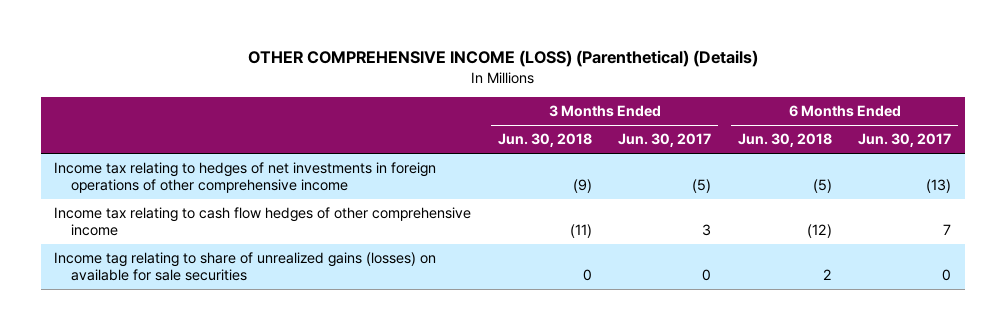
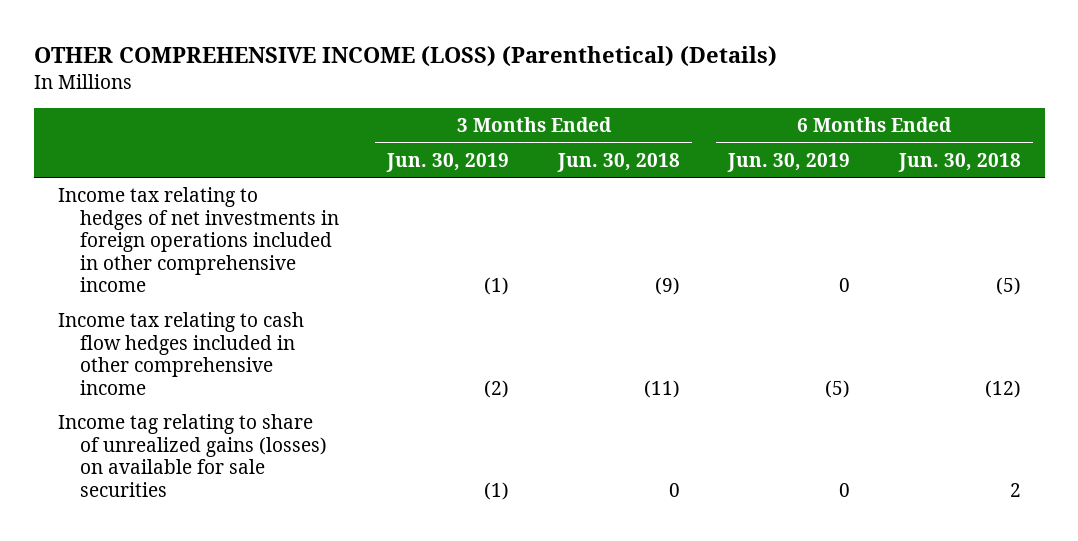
[618,133,712,148] Jun. 30, 2017 -> none
[858,133,952,148] Jun. 30, 2017 -> none
none -> [386,152,510,172] Jun. 30, 2019
none -> [727,152,851,172] Jun. 30, 2019
[54,162,437,194] Income tax relating to hedges of net investments in foreign operations of other comprehensive income -> [57,187,340,293] Income tax relating to hedges of net investments in foreign operations included in other comprehensive income
[54,207,472,237] Income tax relating to cash flow hedges of other comprehensive income -> [57,312,304,395] Income tax relating to cash flow hedges included in other comprehensive income

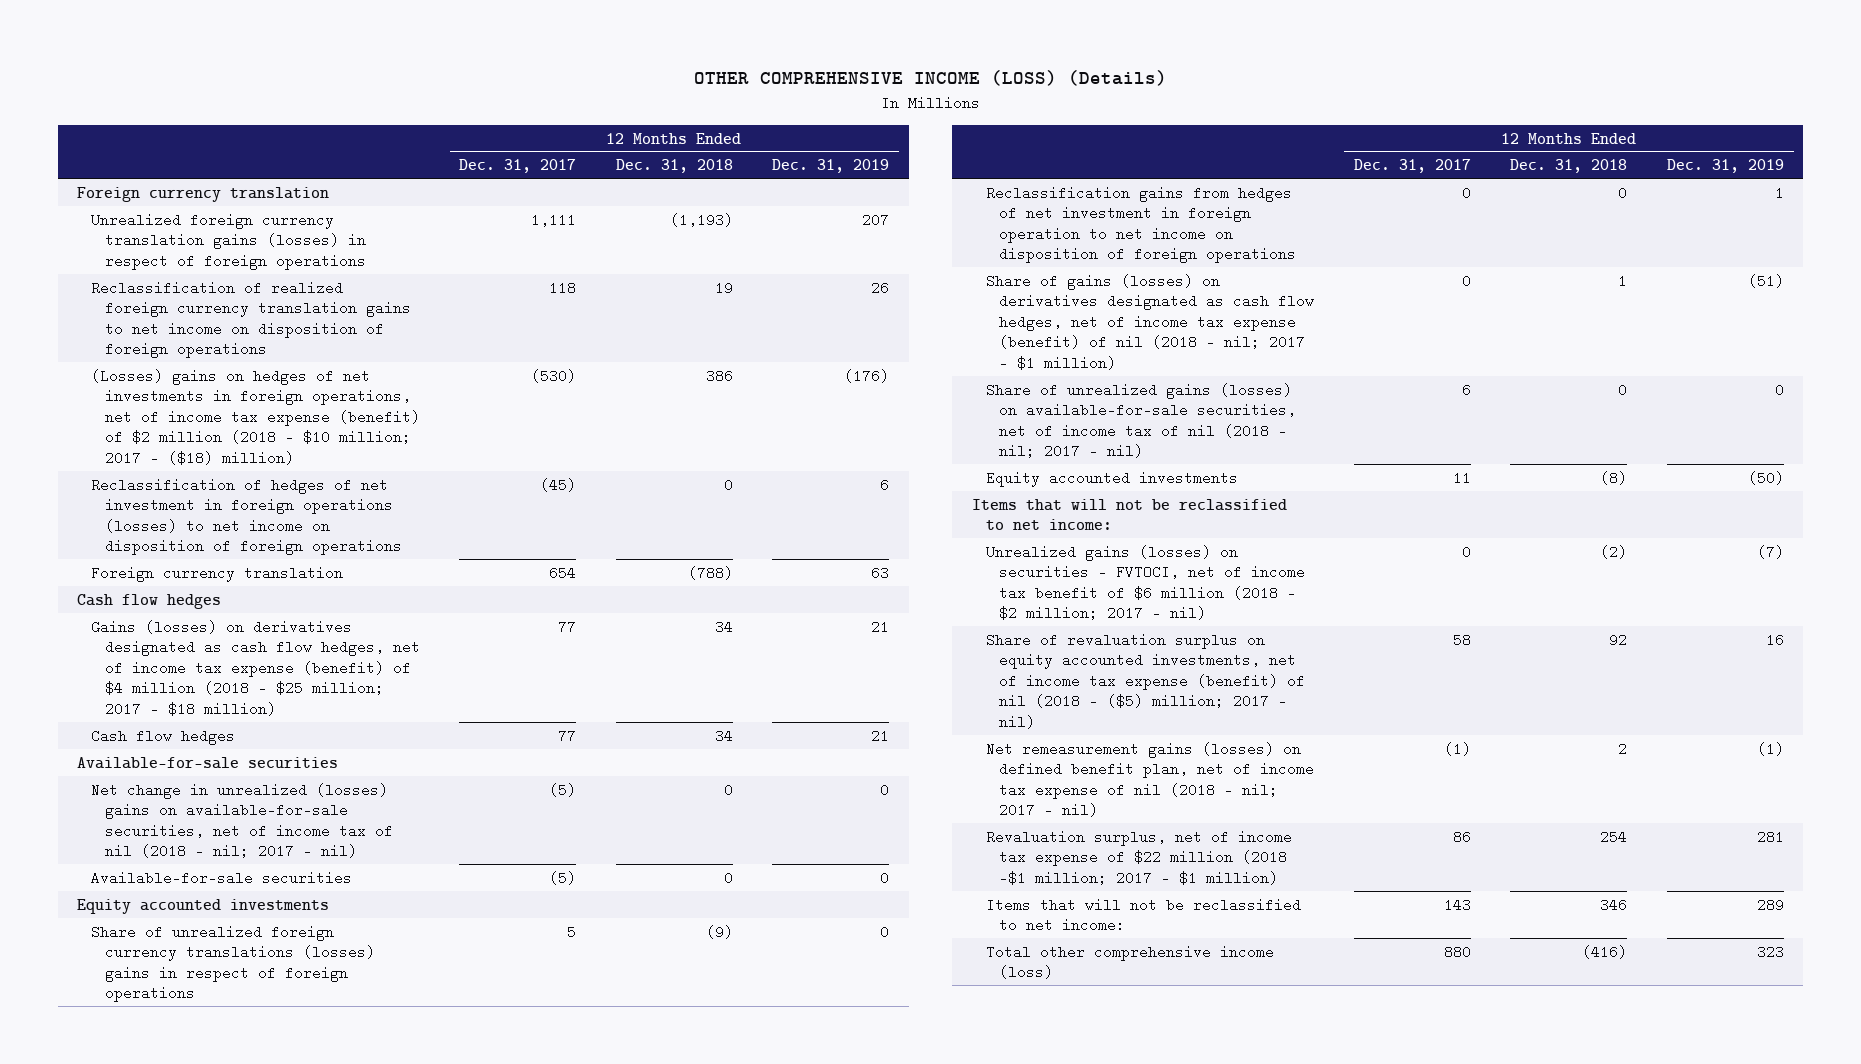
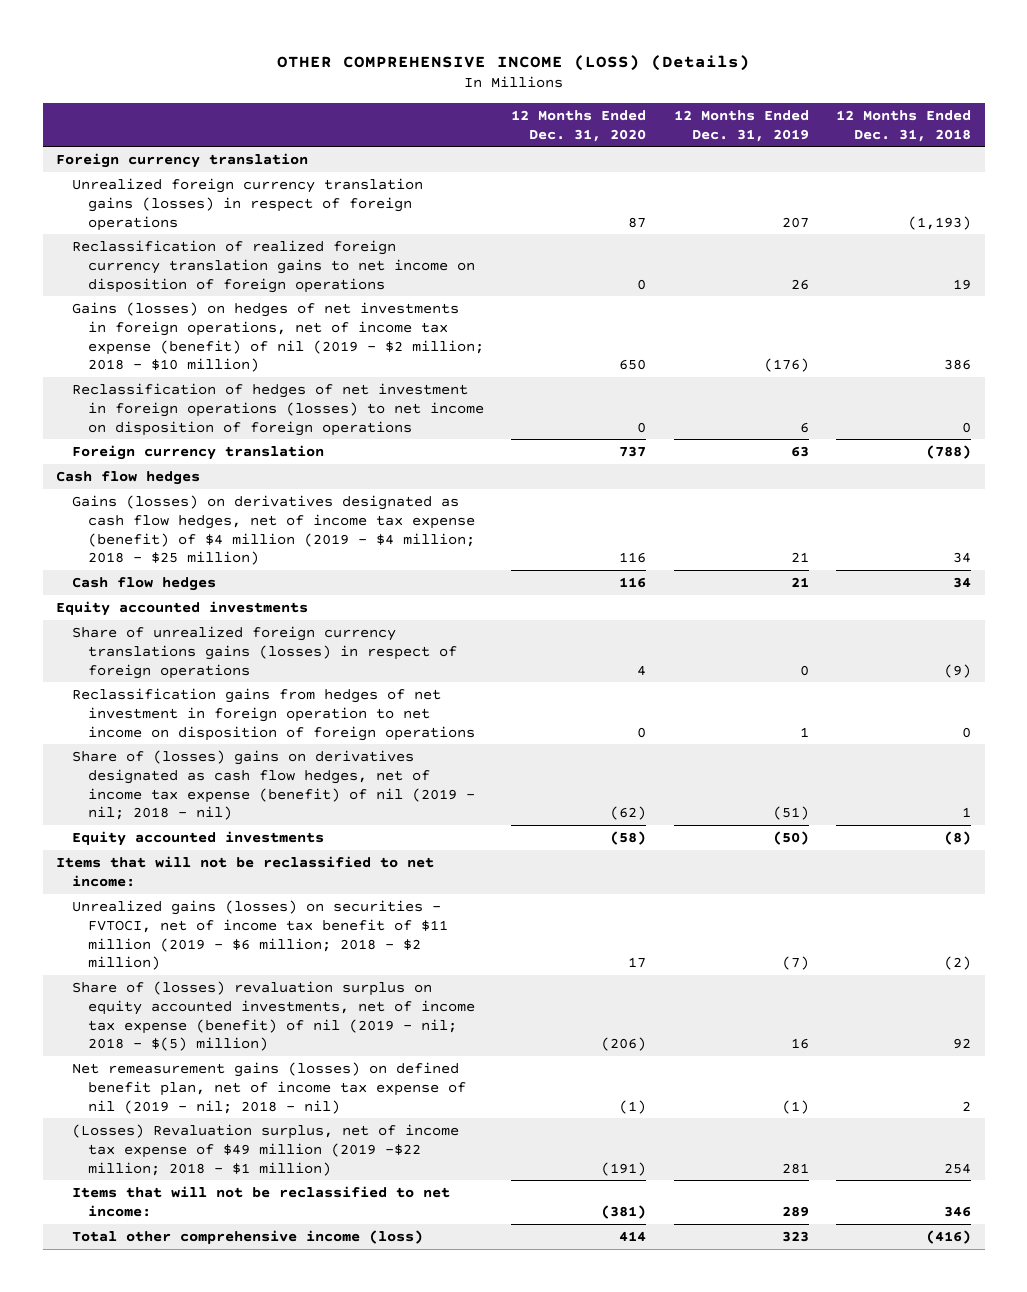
[459,159,577,174] Dec. 31, 2017 -> none
none -> [511,109,647,142] 12 Months Ended Dec. 31, 2020
[91,368,420,465] (Losses) gains on hedges of net investments in foreign operations, net of income tax expense (benefit) of $2 million (2018 - $10 million; 2017 - ($18) million) -> [72,301,485,373] Gains (losses) on hedges of net investments in foreign operations, net of income tax expense (benefit) of nil (2019 - $2 million; 2018 - $10 million)
[91,619,420,716] Gains (losses) on derivatives designated as cash flow hedges, net of income tax expense (benefit) of $4 million (2018 - $25 million; 2017 - $18 million) -> [72,494,476,566] Gains (losses) on derivatives designated as cash flow hedges, net of income tax expense (benefit) of $4 million (2019 - $4 million; 2018 - $25 million)
[77,756,339,769] Available-for-sale securities -> none
[91,782,393,859] Net change in unrealized (losses) gains on available-for-sale securities, net of income tax of nil (2018 - nil; 2017 - nil) -> none
[91,870,353,885] Available-for-sale securities -> none
[91,924,375,1003] Share of unrealized foreign currency translations (losses) gains in respect of foreign operations -> [72,625,458,679] Share of unrealized foreign currency translations gains (losses) in respect of foreign operations
[985,382,1297,459] Share of unrealized gains (losses) on available-for-sale securities, net of income tax of nil (2018 - nil; 2017 - nil) -> none
[985,273,1315,370] Share of gains (losses) on derivatives designated as cash flow hedges, net of income tax expense (benefit) of nil (2018 - nil; 2017 - $1 million) -> [72,749,476,821] Share of (losses) gains on derivatives designated as cash flow hedges, net of income tax expense (benefit) of nil (2019 - nil; 2018 - nil)
[985,544,1306,621] Unrealized gains (losses) on securities - FVTOCI, net of income tax benefit of $6 million (2018 - $2 million; 2017 - nil) -> [72,899,449,971] Unrealized gains (losses) on securities - FVTOCI, net of income tax benefit of $11 million (2019 - $6 million; 2018 - $2 million)
[985,632,1306,729] Share of revaluation surplus on equity accounted investments, net of income tax expense (benefit) of nil (2018 - ($5) million; 2017 - nil) -> [72,980,476,1052] Share of (losses) revaluation surplus on equity accounted investments, net of income tax expense (benefit) of nil (2019 - nil; 2018 - $(5) million)
[985,741,1315,818] Net remeasurement gains (losses) on defined benefit plan, net of income tax expense of nil (2018 - nil; 2017 - nil) -> [72,1061,467,1114] Net remeasurement gains (losses) on defined benefit plan, net of income tax expense of nil (2019 - nil; 2018 - nil)
[985,829,1292,885] Revaluation surplus, net of income tax expense of $22 million (2018 -$1 million; 2017 - $1 million) -> [72,1123,460,1176] (Losses) Revaluation surplus, net of income tax expense of $49 million (2019 -$22 million; 2018 - $1 million)

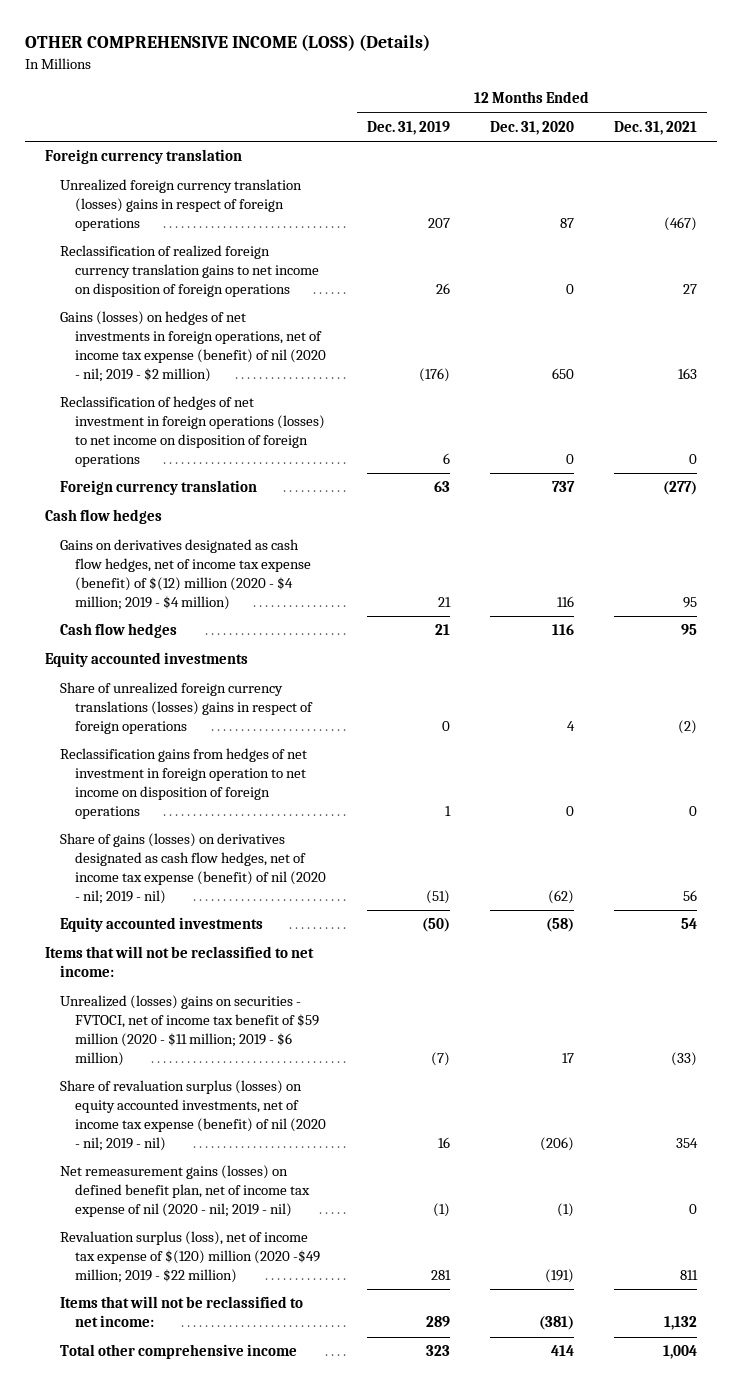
[836,109,972,142] 12 Months Ended Dec. 31, 2018 -> none
none -> [613,121,697,136] Dec. 31, 2021
[72,177,424,231] Unrealized foreign currency translation gains (losses) in respect of foreign operations -> [60,179,303,232] Unrealized foreign currency translation (losses) gains in respect of foreign operations
[72,301,485,373] Gains (losses) on hedges of net investments in foreign operations, net of income tax expense (benefit) of nil (2019 - $2 million; 2018 - $10 million) -> [60,311,327,383] Gains (losses) on hedges of net investments in foreign operations, net of income tax expense (benefit) of nil (2020 - nil; 2019 - $2 million)
[72,494,476,566] Gains (losses) on derivatives designated as cash flow hedges, net of income tax expense (benefit) of $4 million (2019 - $4 million; 2018 - $25 million) -> [60,539,312,611] Gains on derivatives designated as cash flow hedges, net of income tax expense (benefit) of $(12) million (2020 - $4 million; 2019 - $4 million)
[72,625,458,679] Share of unrealized foreign currency translations gains (losses) in respect of foreign operations -> [60,682,314,735] Share of unrealized foreign currency translations (losses) gains in respect of foreign operations
[72,749,476,821] Share of (losses) gains on derivatives designated as cash flow hedges, net of income tax expense (benefit) of nil (2019 - nil; 2018 - nil) -> [60,833,327,905] Share of gains (losses) on derivatives designated as cash flow hedges, net of income tax expense (benefit) of nil (2020 - nil; 2019 - nil)
[72,899,449,971] Unrealized gains (losses) on securities - FVTOCI, net of income tax benefit of $11 million (2019 - $6 million; 2018 - $2 million) -> [60,995,320,1067] Unrealized (losses) gains on securities - FVTOCI, net of income tax benefit of $59 million (2020 - $11 million; 2019 - $6 million)
[72,980,476,1052] Share of (losses) revaluation surplus on equity accounted investments, net of income tax expense (benefit) of nil (2019 - nil; 2018 - $(5) million) -> [60,1080,327,1152] Share of revaluation surplus (losses) on equity accounted investments, net of income tax expense (benefit) of nil (2020 - nil; 2019 - nil)
[72,1061,467,1114] Net remeasurement gains (losses) on defined benefit plan, net of income tax expense of nil (2019 - nil; 2018 - nil) -> [60,1165,311,1218] Net remeasurement gains (losses) on defined benefit plan, net of income tax expense of nil (2020 - nil; 2019 - nil)
[72,1123,460,1176] (Losses) Revaluation surplus, net of income tax expense of $49 million (2019 -$22 million; 2018 - $1 million) -> [60,1231,321,1284] Revaluation surplus (loss), net of income tax expense of $(120) million (2020 -$49 million; 2019 - $22 million)
[72,1229,424,1244] Total other comprehensive income (loss) -> [60,1344,298,1360] Total other comprehensive income

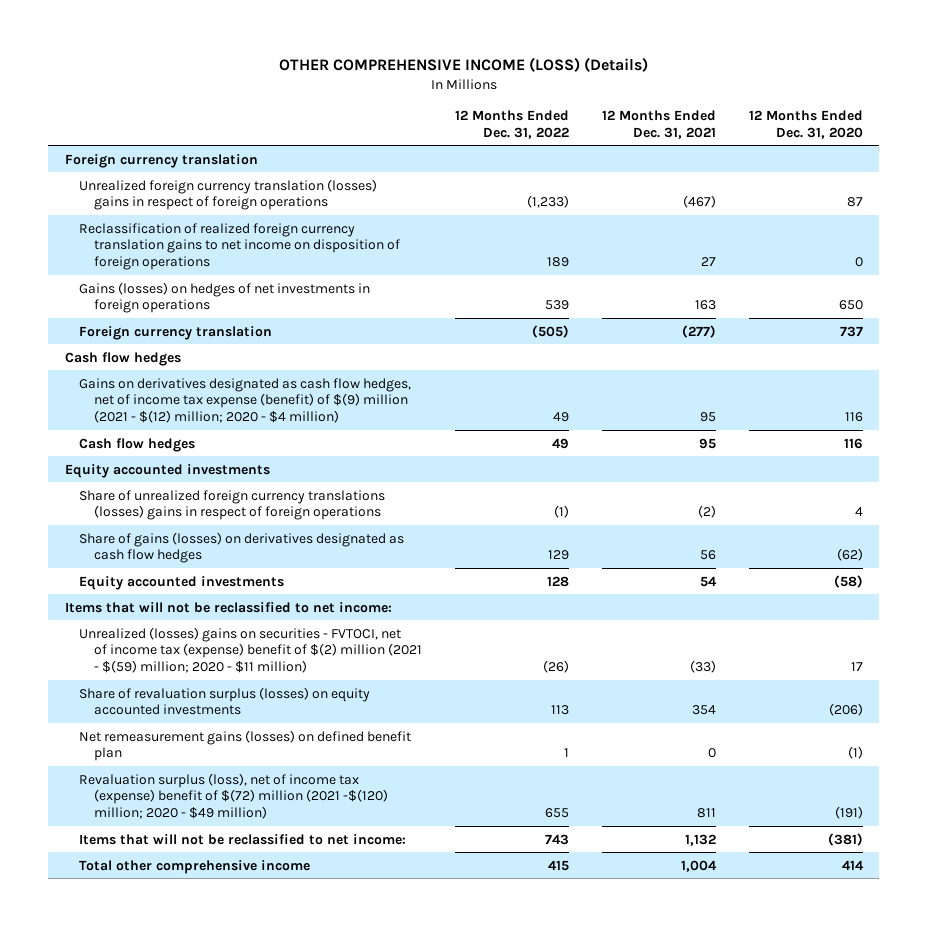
[366,121,450,136] Dec. 31, 2019 -> none
none -> [454,110,569,139] 12 Months Ended Dec. 31, 2022
[60,396,326,468] Reclassification of hedges of net investment in foreign operations (losses) to net income on disposition of foreign operations -> none
[60,311,327,383] Gains (losses) on hedges of net investments in foreign operations, net of income tax expense (benefit) of nil (2020 - nil; 2019 - $2 million) -> [79,281,371,314] Gains (losses) on hedges of net investments in foreign operations
[60,539,312,611] Gains on derivatives designated as cash flow hedges, net of income tax expense (benefit) of $(12) million (2020 - $4 million; 2019 - $4 million) -> [79,377,412,423] Gains on derivatives designated as cash flow hedges, net of income tax expense (benefit) of $(9) million (2021 - $(12) million; 2020 - $4 million)
[60,748,308,820] Reclassification gains from hedges of net investment in foreign operation to net income on disposition of foreign operations -> none
[60,833,327,905] Share of gains (losses) on derivatives designated as cash flow hedges, net of income tax expense (benefit) of nil (2020 - nil; 2019 - nil) -> [79,531,405,564] Share of gains (losses) on derivatives designated as cash flow hedges
[60,995,320,1067] Unrealized (losses) gains on securities - FVTOCI, net of income tax benefit of $59 million (2020 - $11 million; 2019 - $6 million) -> [79,626,422,673] Unrealized (losses) gains on securities - FVTOCI, net of income tax (expense) benefit of $(2) million (2021 - $(59) million; 2020 - $11 million)
[60,1080,327,1152] Share of revaluation surplus (losses) on equity accounted investments, net of income tax expense (benefit) of nil (2020 - nil; 2019 - nil) -> [79,686,371,716] Share of revaluation surplus (losses) on equity accounted investments
[60,1165,311,1218] Net remeasurement gains (losses) on defined benefit plan, net of income tax expense of nil (2020 - nil; 2019 - nil) -> [79,729,412,762] Net remeasurement gains (losses) on defined benefit plan
[60,1231,321,1284] Revaluation surplus (loss), net of income tax expense of $(120) million (2020 -$49 million; 2019 - $22 million) -> [79,772,388,819] Revaluation surplus (loss), net of income tax (expense) benefit of $(72) million (2021 -$(120) million; 2020 - $49 million)

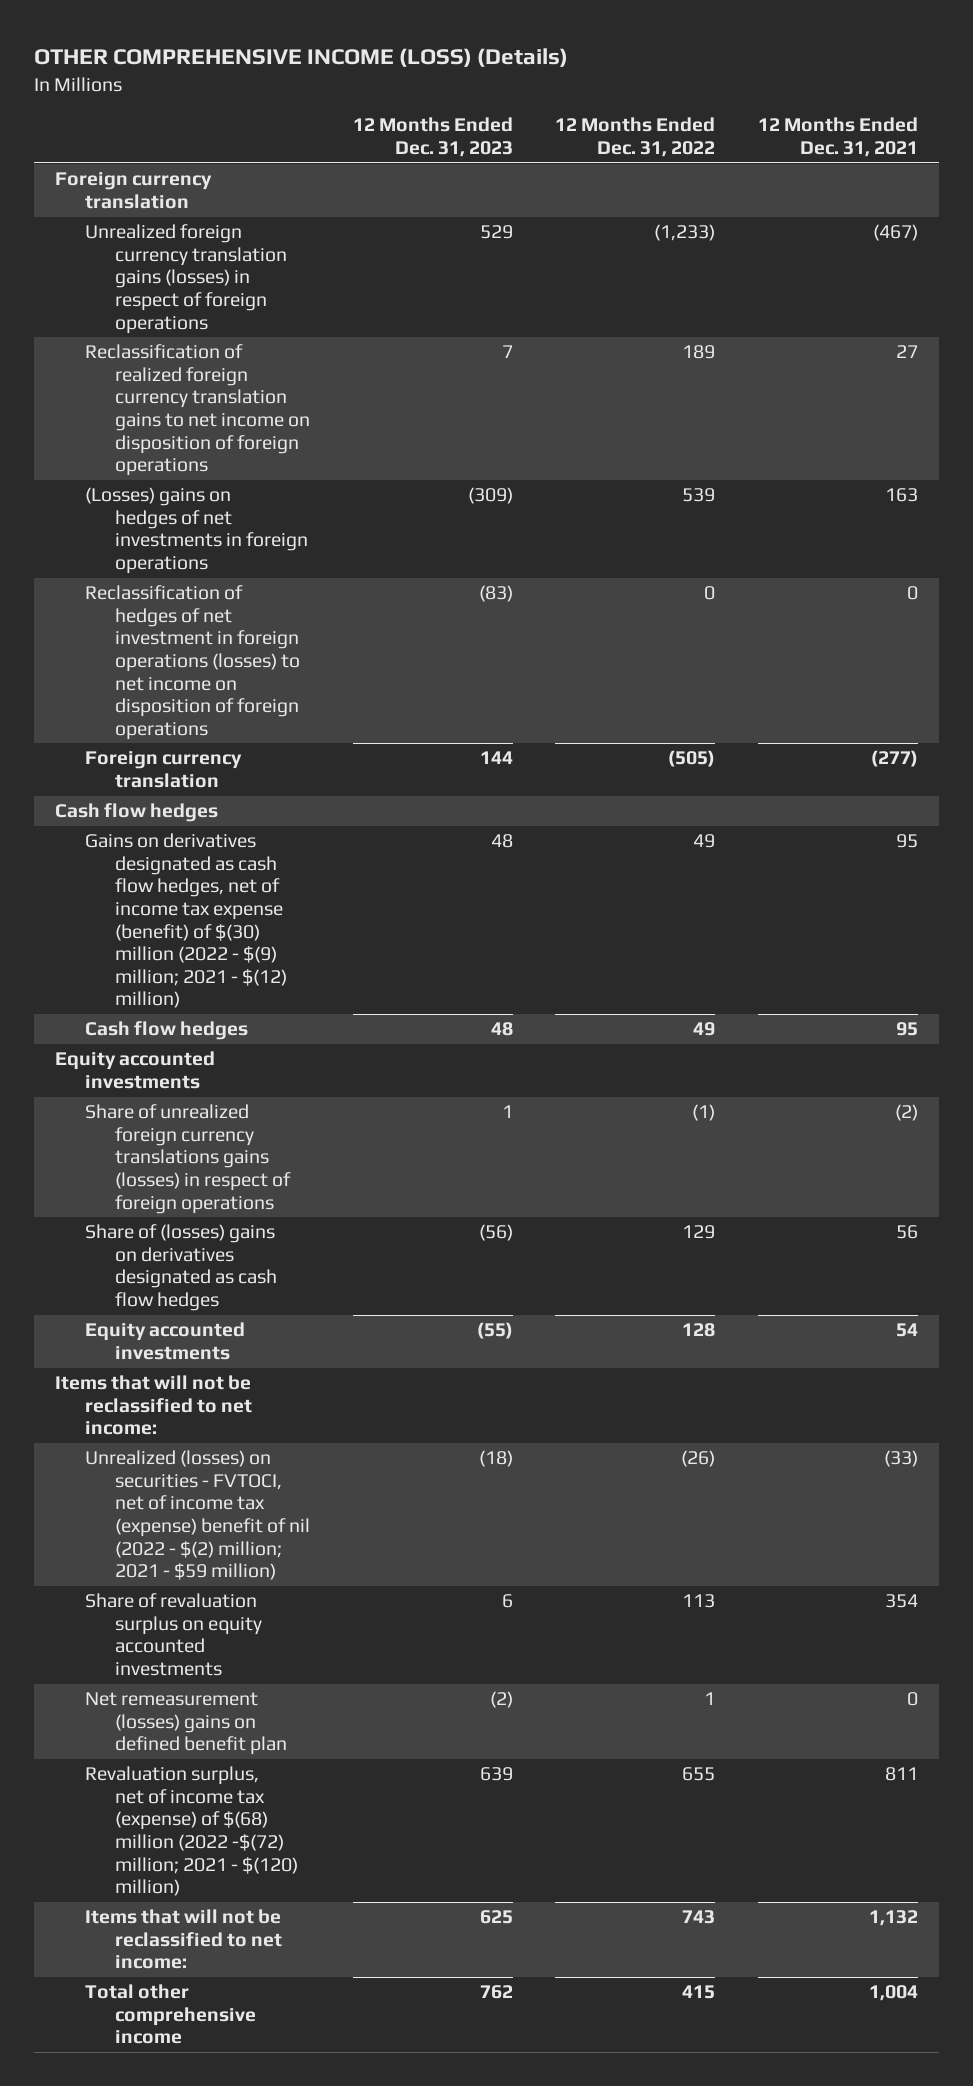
[748,110,863,139] 12 Months Ended Dec. 31, 2020 -> none
none -> [352,117,513,157] 12 Months Ended Dec. 31, 2023
[79,178,378,211] Unrealized foreign currency translation (losses) gains in respect of foreign operations -> [85,224,288,334] Unrealized foreign currency translation gains (losses) in respect of foreign operations
[79,281,371,314] Gains (losses) on hedges of net investments in foreign operations -> [85,487,309,575] (Losses) gains on hedges of net investments in foreign operations
none -> [85,585,301,740] Reclassification of hedges of net investment in foreign operations (losses) to net income on disposition of foreign operations
[79,377,412,423] Gains on derivatives designated as cash flow hedges, net of income tax expense (benefit) of $(9) million (2021 - $(12) million; 2020 - $4 million) -> [85,833,288,1009] Gains on derivatives designated as cash flow hedges, net of income tax expense (benefit) of $(30) million (2022 - $(9) million; 2021 - $(12) million)
[79,489,386,521] Share of unrealized foreign currency translations (losses) gains in respect of foreign operations -> [85,1104,292,1214] Share of unrealized foreign currency translations gains (losses) in respect of foreign operations
[79,531,405,564] Share of gains (losses) on derivatives designated as cash flow hedges -> [85,1224,278,1312] Share of (losses) gains on derivatives designated as cash flow hedges
[79,626,422,673] Unrealized (losses) gains on securities - FVTOCI, net of income tax (expense) benefit of $(2) million (2021 - $(59) million; 2020 - $11 million) -> [85,1450,311,1581] Unrealized (losses) on securities - FVTOCI, net of income tax (expense) benefit of nil (2022 - $(2) million; 2021 - $59 million)
[79,686,371,716] Share of revaluation surplus (losses) on equity accounted investments -> [85,1593,263,1677] Share of revaluation surplus on equity accounted investments
[79,729,412,762] Net remeasurement gains (losses) on defined benefit plan -> [85,1692,288,1756] Net remeasurement (losses) gains on defined benefit plan
[79,772,388,819] Revaluation surplus (loss), net of income tax (expense) benefit of $(72) million (2021 -$(120) million; 2020 - $49 million) -> [85,1766,299,1897] Revaluation surplus, net of income tax (expense) of $(68) million (2022 -$(72) million; 2021 - $(120) million)

